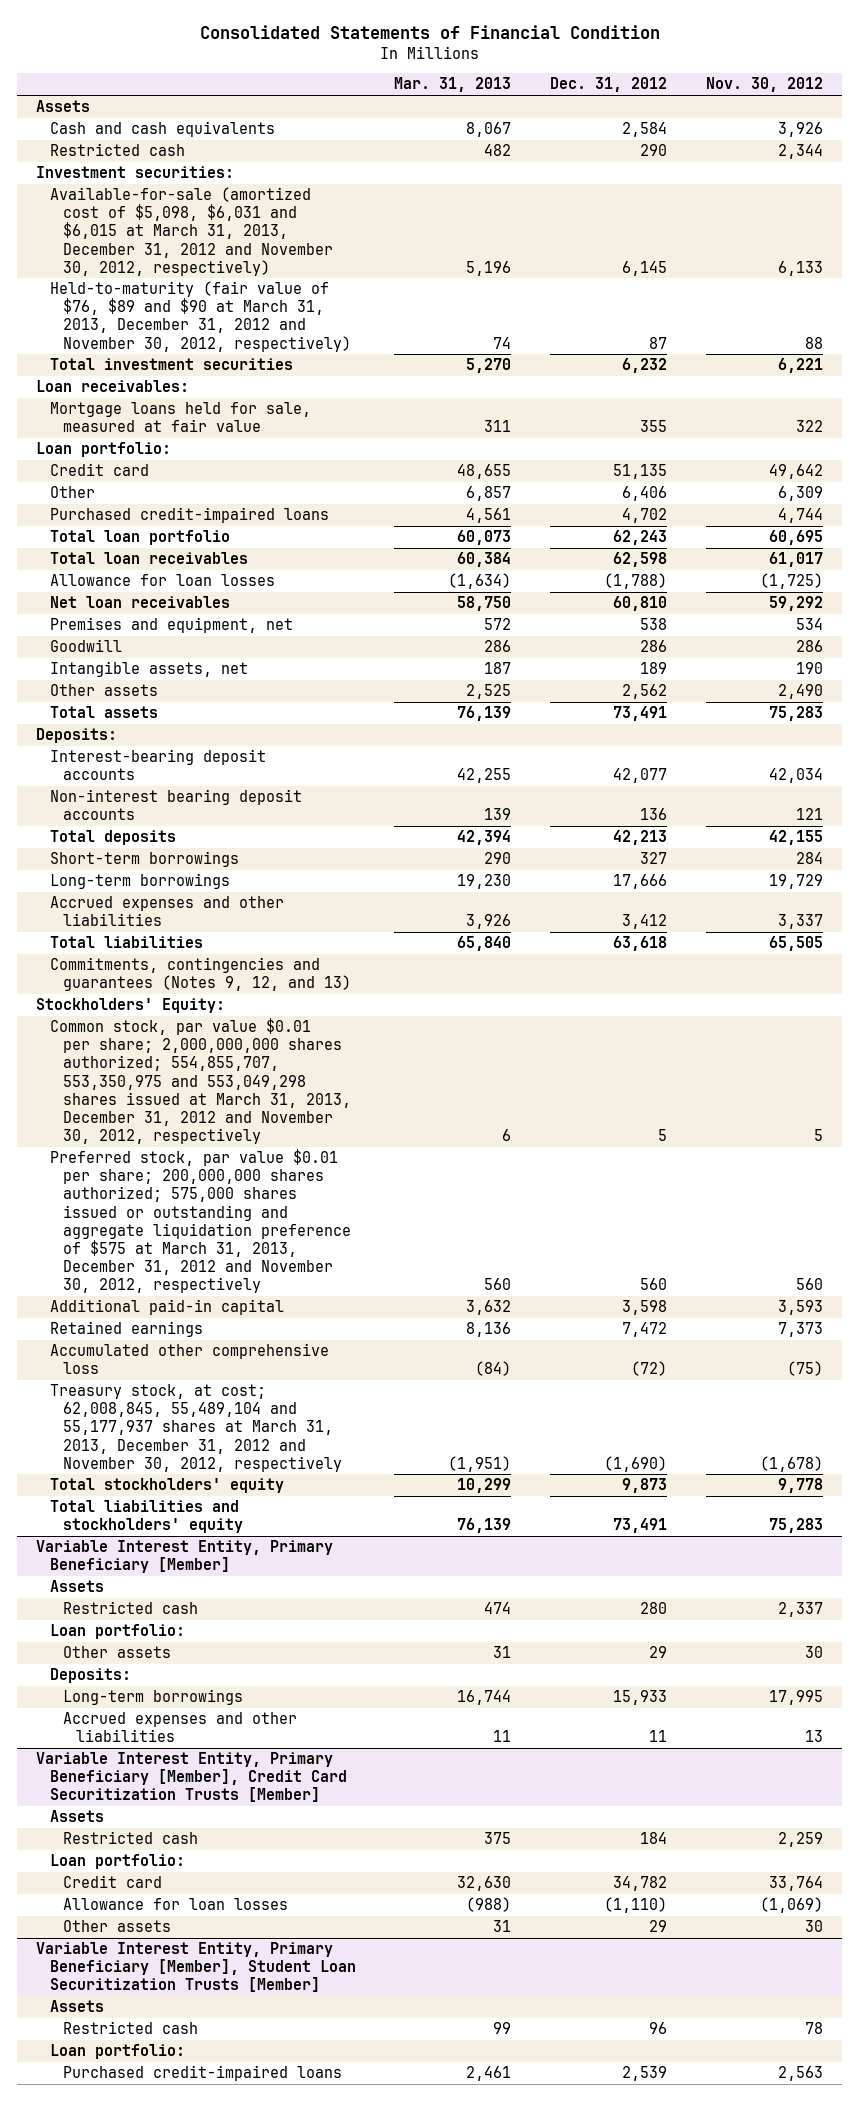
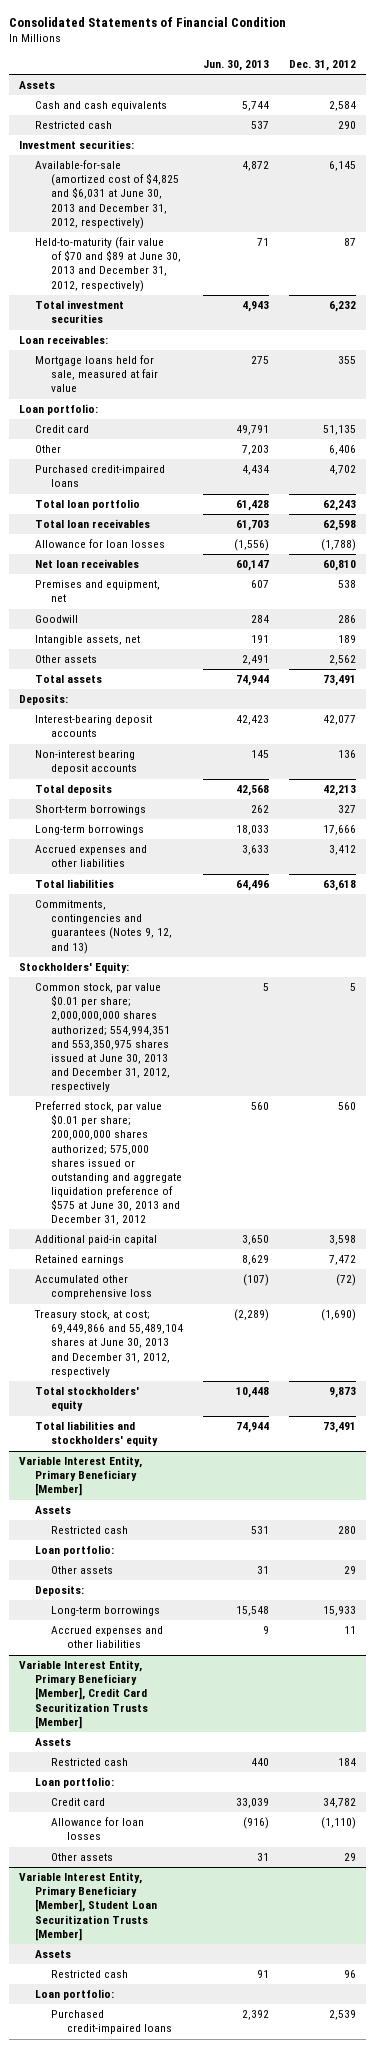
[394,77,512,93] Mar. 31, 2013 -> none
[705,77,823,93] Nov. 30, 2012 -> none
none -> [203,59,270,71] Jun. 30, 2013
[49,187,334,276] Available-for-sale (amortized cost of $5,098, $6,031 and $6,015 at March 31, 2013, December 31, 2012 and November 30, 2012, respectively) -> [35,160,180,229] Available-for-sale (amortized cost of $4,825 and $6,031 at June 30, 2013 and December 31, 2012, respectively)
[49,281,352,352] Held-to-maturity (fair value of $76, $89 and $90 at March 31, 2013, December 31, 2012 and November 30, 2012, respectively) -> [35,237,182,292] Held-to-maturity (fair value of $70 and $89 at June 30, 2013 and December 31, 2012, respectively)
[49,1018,352,1144] Common stock, par value $0.01 per share; 2,000,000,000 shares authorized; 554,855,707, 553,350,975 and 553,049,298 shares issued at March 31, 2013, December 31, 2012 and November 30, 2012, respectively -> [35,983,171,1092] Common stock, par value $0.01 per share; 2,000,000,000 shares authorized; 554,994,351 and 553,350,975 shares issued at June 30, 2013 and December 31, 2012, respectively
[49,1149,352,1293] Preferred stock, par value $0.01 per share; 200,000,000 shares authorized; 575,000 shares issued or outstanding and aggregate liquidation preference of $575 at March 31, 2013, December 31, 2012 and November 30, 2012, respectively -> [35,1101,183,1225] Preferred stock, par value $0.01 per share; 200,000,000 shares authorized; 575,000 shares issued or outstanding and aggregate liquidation preference of $575 at June 30, 2013 and December 31, 2012
[49,1384,343,1472] Treasury stock, at cost; 62,008,845, 55,489,104 and 55,177,937 shares at March 31, 2013, December 31, 2012 and November 30, 2012, respectively -> [34,1310,184,1377] Treasury stock, at cost; 69,449,866 and 55,489,104 shares at June 30, 2013 and December 31, 2012, respectively

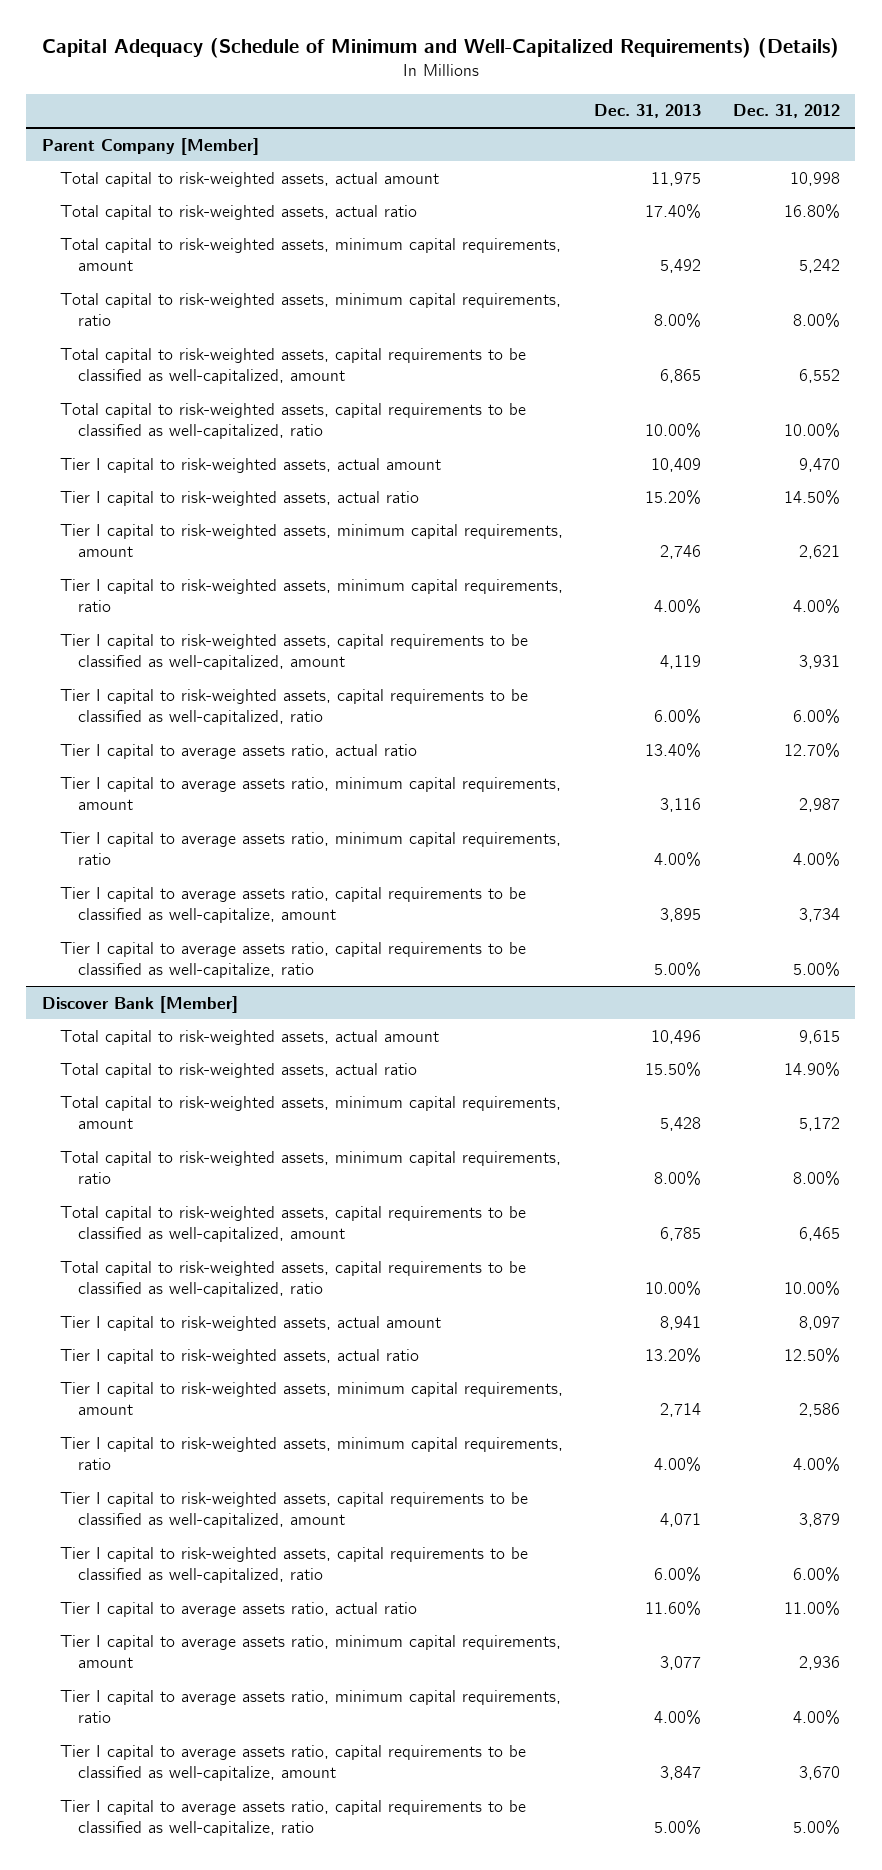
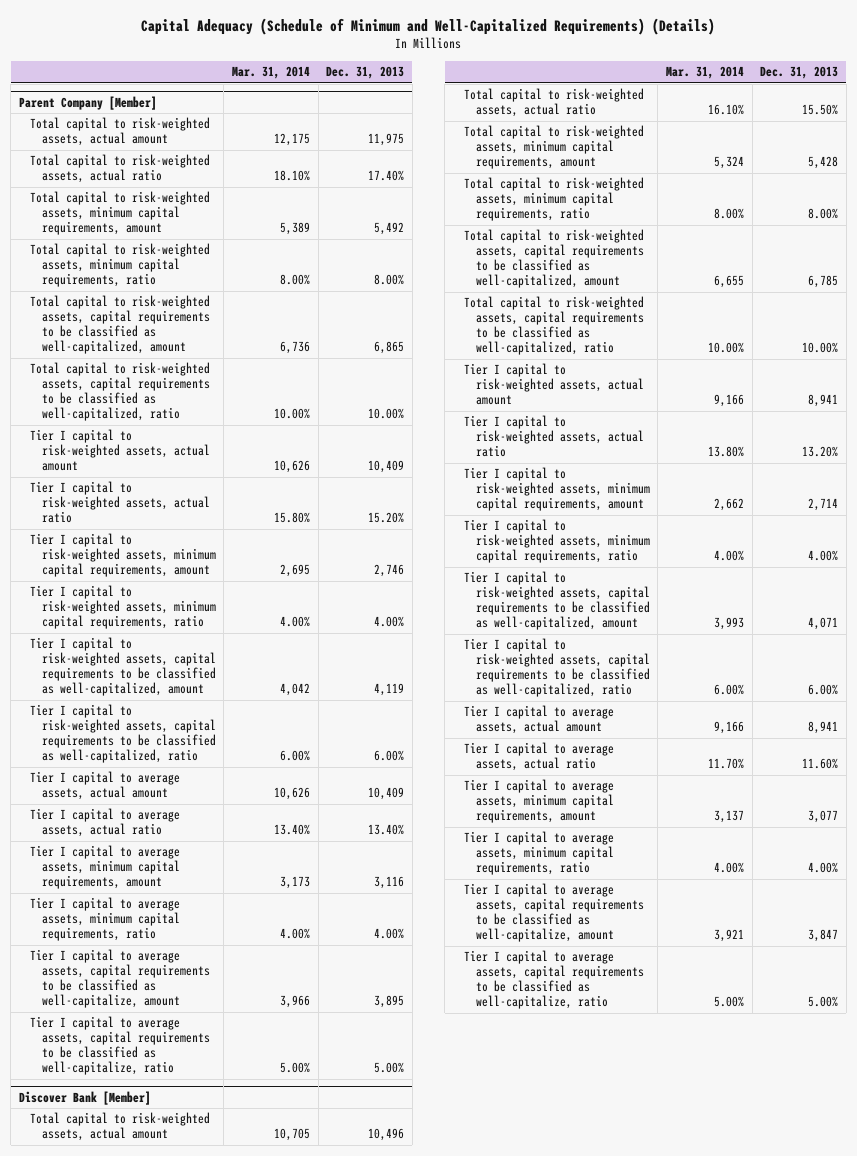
[732,104,840,119] Dec. 31, 2012 -> none
none -> [232,66,311,80] Mar. 31, 2014
none -> [30,771,181,801] Tier I capital to average assets, actual amount
[59,743,417,759] Tier I capital to average assets ratio, actual ratio -> [30,808,181,838] Tier I capital to average assets, actual ratio
[59,776,561,811] Tier I capital to average assets ratio, minimum capital requirements, amount -> [30,845,181,890] Tier I capital to average assets, minimum capital requirements, amount
[59,831,561,866] Tier I capital to average assets ratio, minimum capital requirements, ratio -> [30,897,181,942] Tier I capital to average assets, minimum capital requirements, ratio
[59,886,526,924] Tier I capital to average assets ratio, capital requirements to be classified as well-capitalize, amount -> [30,949,210,1009] Tier I capital to average assets, capital requirements to be classified as well-capitalize, amount
[59,941,526,979] Tier I capital to average assets ratio, capital requirements to be classified as well-capitalize, ratio -> [30,1016,210,1076] Tier I capital to average assets, capital requirements to be classified as well-capitalize, ratio
none -> [464,705,615,735] Tier I capital to average assets, actual amount
[59,1601,417,1617] Tier I capital to average assets ratio, actual ratio -> [464,742,615,772] Tier I capital to average assets, actual ratio
[59,1634,561,1669] Tier I capital to average assets ratio, minimum capital requirements, amount -> [464,779,615,824] Tier I capital to average assets, minimum capital requirements, amount
[59,1689,561,1724] Tier I capital to average assets ratio, minimum capital requirements, ratio -> [464,831,615,876] Tier I capital to average assets, minimum capital requirements, ratio
[59,1744,526,1782] Tier I capital to average assets ratio, capital requirements to be classified as well-capitalize, amount -> [464,883,644,943] Tier I capital to average assets, capital requirements to be classified as well-capitalize, amount
[59,1799,526,1837] Tier I capital to average assets ratio, capital requirements to be classified as well-capitalize, ratio -> [464,950,644,1010] Tier I capital to average assets, capital requirements to be classified as well-capitalize, ratio

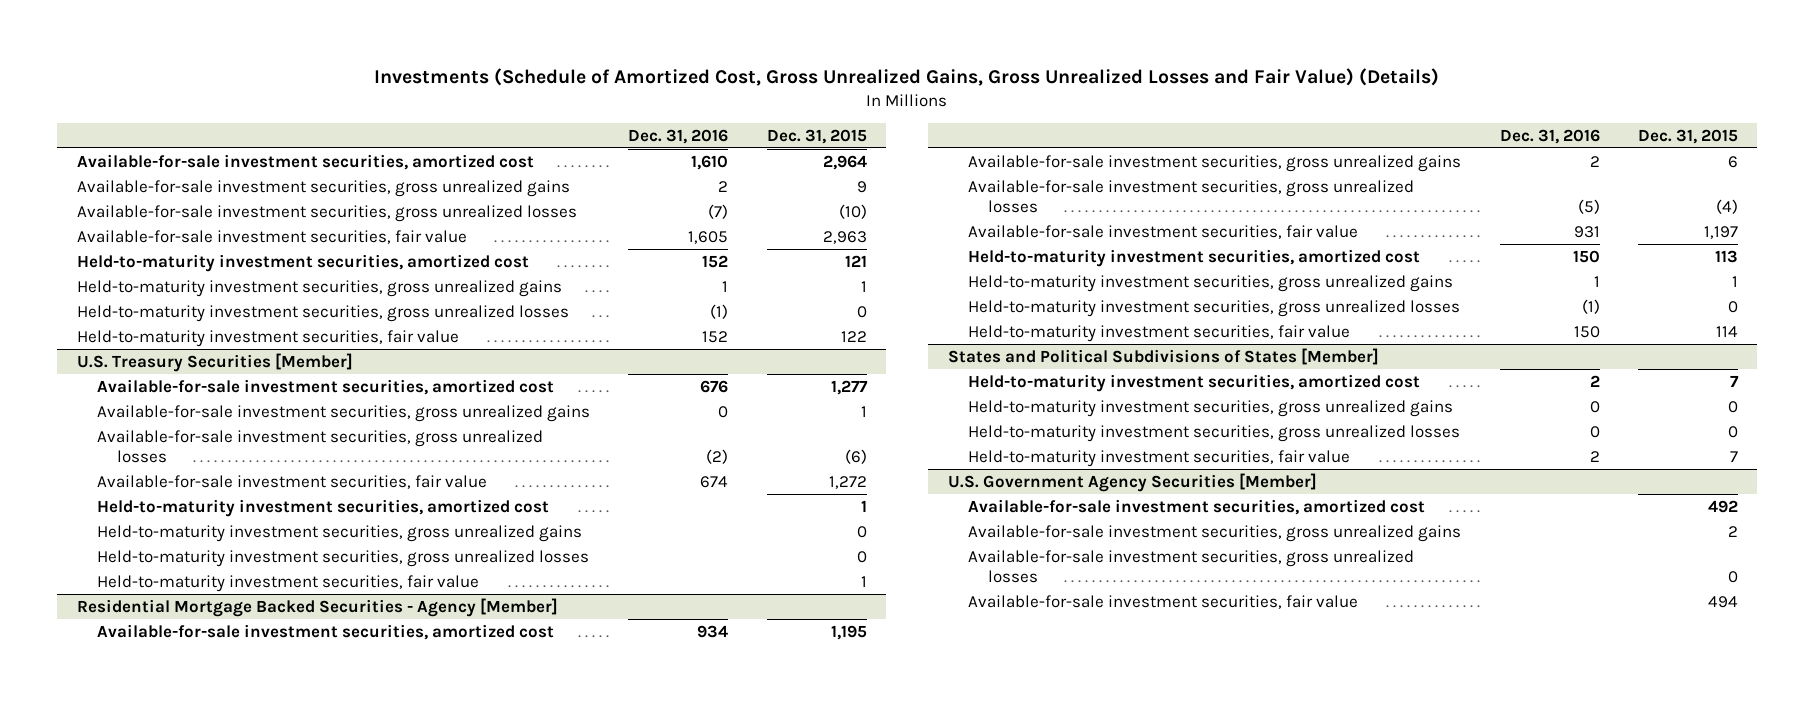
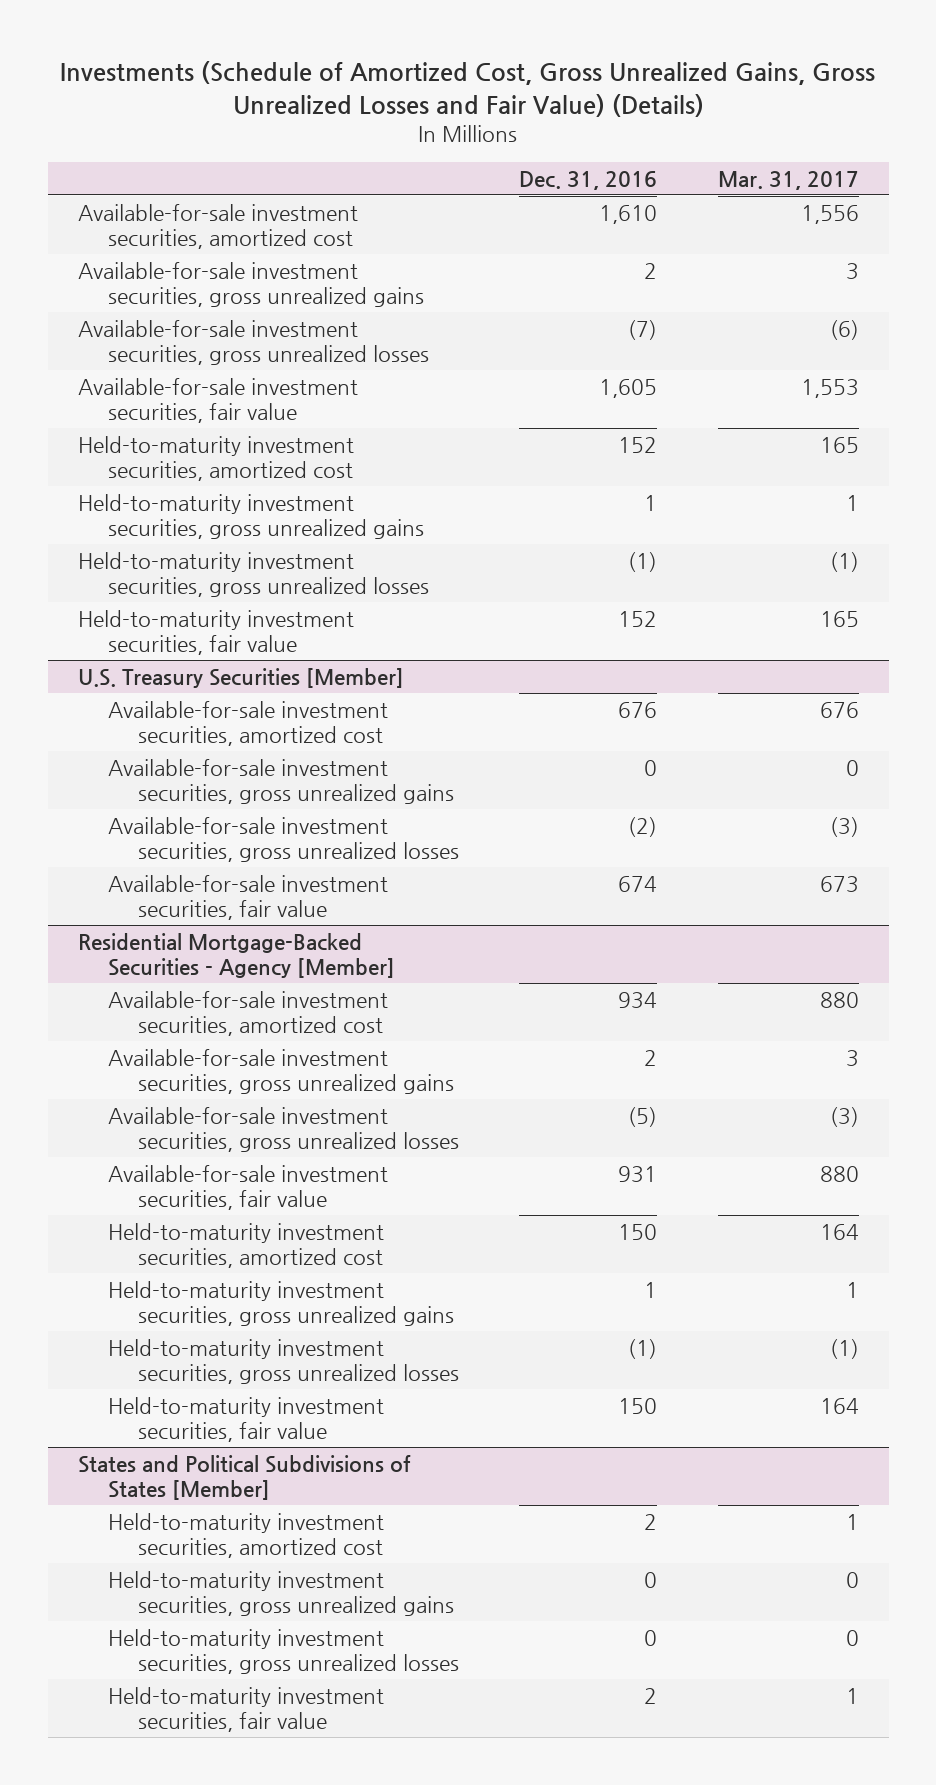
[767,128,868,144] Dec. 31, 2015 -> none
none -> [717,170,859,190] Mar. 31, 2017
[96,498,549,517] Held-to-maturity investment securities, amortized cost -> none
[96,524,582,542] Held-to-maturity investment securities, gross unrealized gains -> none
[96,549,589,567] Held-to-maturity investment securities, gross unrealized losses -> none
[96,574,479,592] Held-to-maturity investment securities, fair value -> none
[76,597,558,617] Residential Mortgage Backed Securities - Agency [Member] -> [77,932,395,978] Residential Mortgage-Backed Securities - Agency [Member]
[947,472,1317,492] U.S. Government Agency Securities [Member] -> none
[967,498,1425,515] Available-for-sale investment securities, amortized cost -> none
[967,524,1461,542] Available-for-sale investment securities, gross unrealized gains -> none
[967,549,1414,583] Available-for-sale investment securities, gross unrealized losses -> none
[967,594,1358,609] Available-for-sale investment securities, fair value -> none

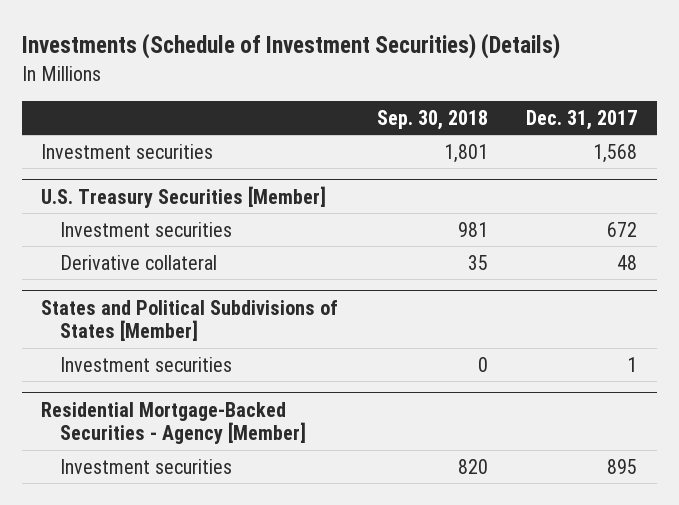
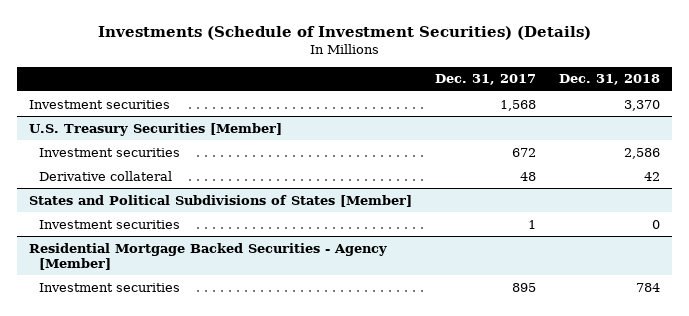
[376,109,488,130] Sep. 30, 2018 -> none
none -> [559,74,661,86] Dec. 31, 2018
[41,401,306,445] Residential Mortgage-Backed Securities - Agency [Member] -> [29,242,388,270] Residential Mortgage Backed Securities - Agency [Member]

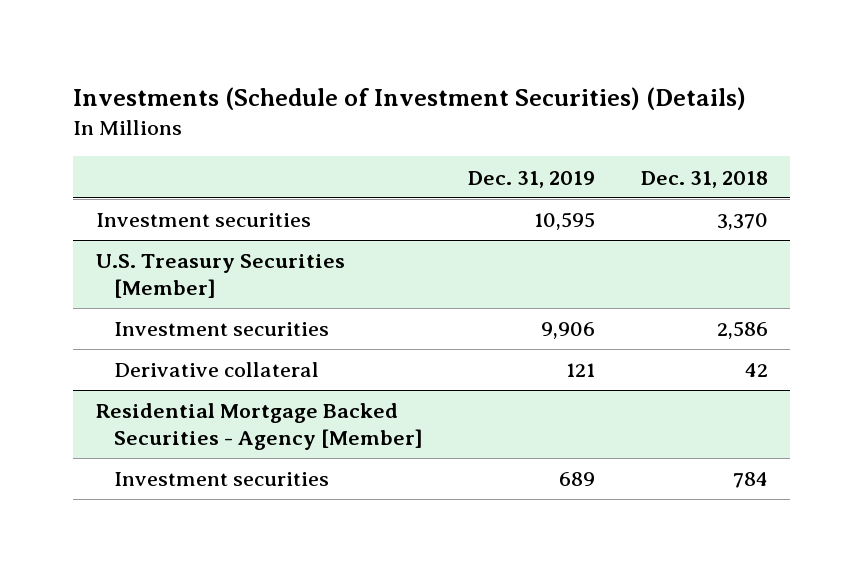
[435,74,537,86] Dec. 31, 2017 -> none
none -> [468,170,596,188] Dec. 31, 2019
[29,194,413,207] States and Political Subdivisions of States [Member] -> none
[38,219,180,229] Investment securities -> none

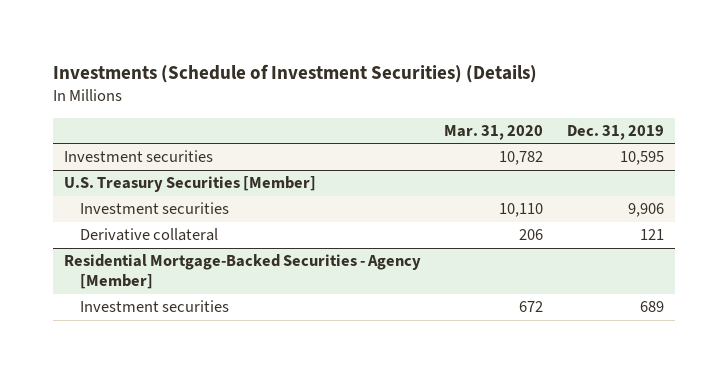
[640,170,768,188] Dec. 31, 2018 -> none
none -> [444,125,544,141] Mar. 31, 2020
[96,403,423,451] Residential Mortgage Backed Securities - Agency [Member] -> [64,254,422,290] Residential Mortgage-Backed Securities - Agency [Member]

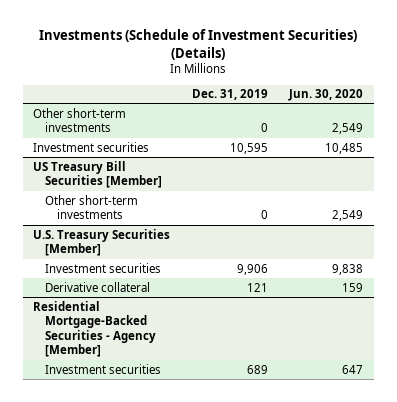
[444,125,544,141] Mar. 31, 2020 -> none
none -> [288,89,364,102] Jun. 30, 2020
none -> [33,107,127,133] Other short-term investments
none -> [33,160,163,189] US Treasury Bill Securities [Member]
none -> [45,194,139,220] Other short-term investments

